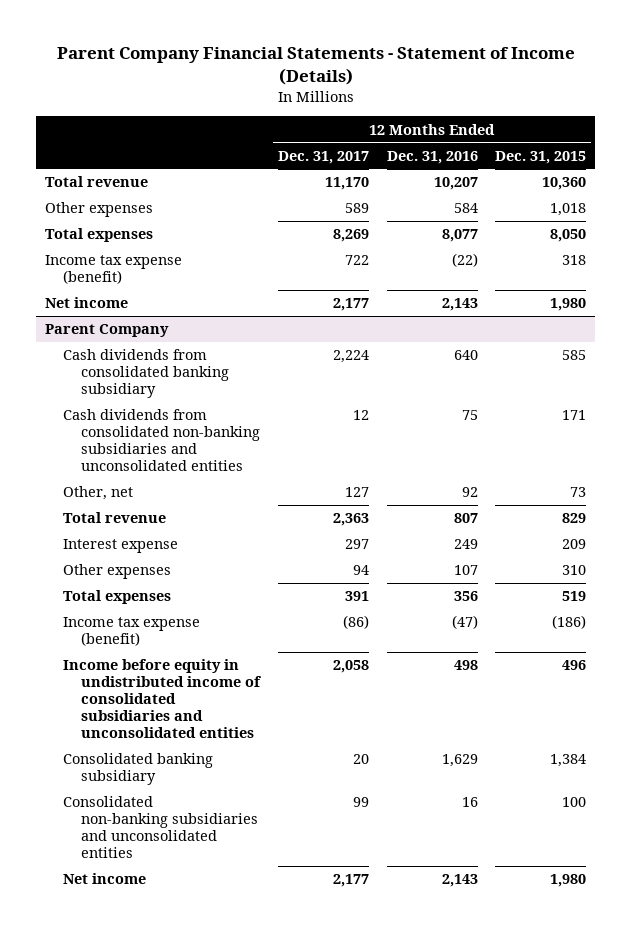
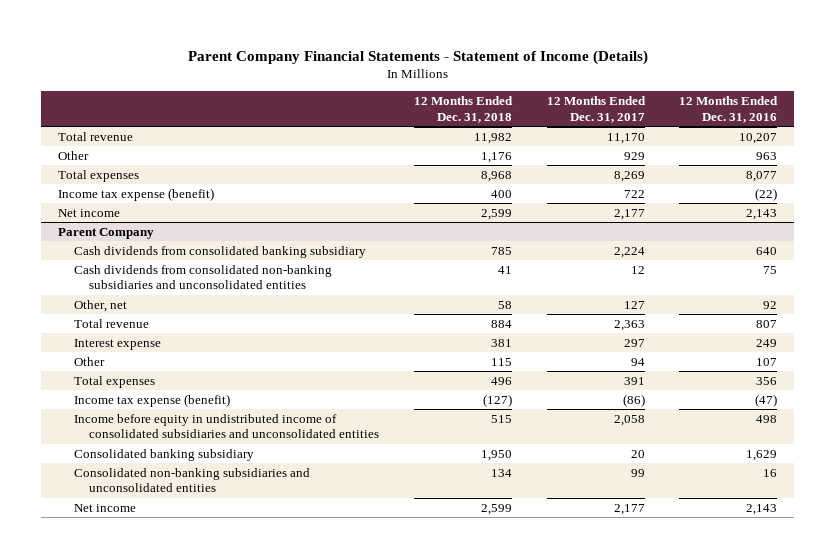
[495,150,587,164] Dec. 31, 2015 -> none
none -> [414,96,514,123] 12 Months Ended Dec. 31, 2018
[45,202,154,218] Other expenses -> [57,150,89,160] Other
[344,203,369,214] 589 -> [623,151,645,160] 929
[453,203,478,214] 584 -> [756,151,778,160] 963
[62,564,171,580] Other expenses -> [73,356,105,366] Other

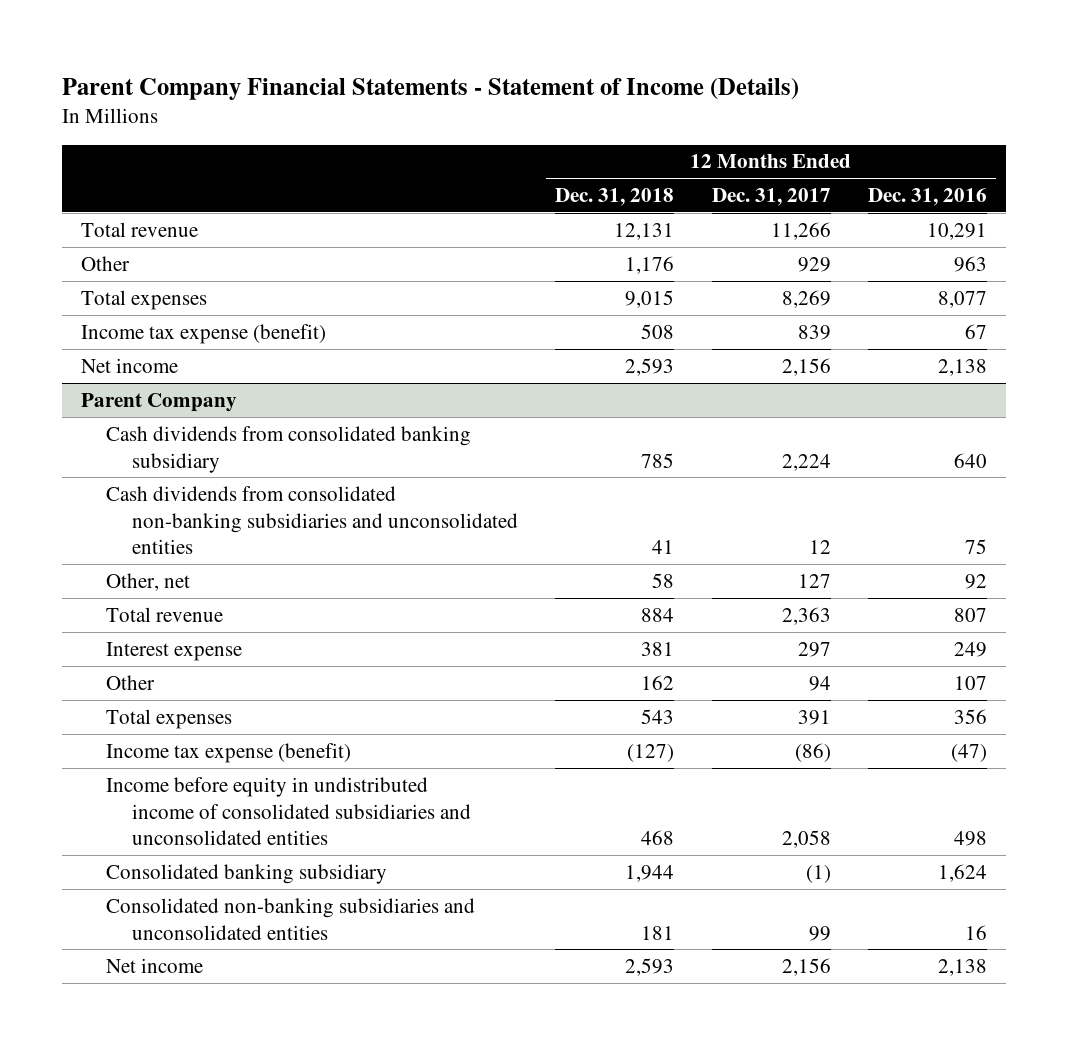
[474,132,513,144] 11,982 -> [614,222,675,240] 12,131
[606,132,645,144] 11,170 -> [770,221,831,240] 11,266
[739,132,778,144] 10,207 -> [926,222,987,240] 10,291
[481,170,513,182] 8,968 -> [625,289,675,308] 9,015
[491,189,513,198] 400 -> [641,323,675,339] 508
[623,189,645,198] 722 -> [797,324,831,340] 839
[755,187,778,201] (22) -> [964,323,987,339] 67
[481,208,513,220] 2,599 -> [625,357,675,376] 2,593
[613,208,645,220] 2,177 -> [781,357,831,376] 2,156
[746,208,778,220] 2,143 -> [937,358,987,376] 2,138
[491,357,513,366] 115 -> [641,674,675,690] 162
[491,376,513,385] 496 -> [641,708,675,724] 543
[491,414,513,423] 515 -> [641,830,675,846] 468
[481,449,513,461] 1,950 -> [625,864,675,882] 1,944
[630,449,645,458] 20 -> [805,864,831,883] (1)
[746,449,778,461] 1,629 -> [937,863,987,882] 1,624
[491,468,513,477] 134 -> [641,925,675,940] 181
[481,503,513,515] 2,599 -> [625,957,675,976] 2,593
[613,503,645,515] 2,177 -> [781,957,831,976] 2,156
[746,503,778,515] 2,143 -> [937,958,987,976] 2,138

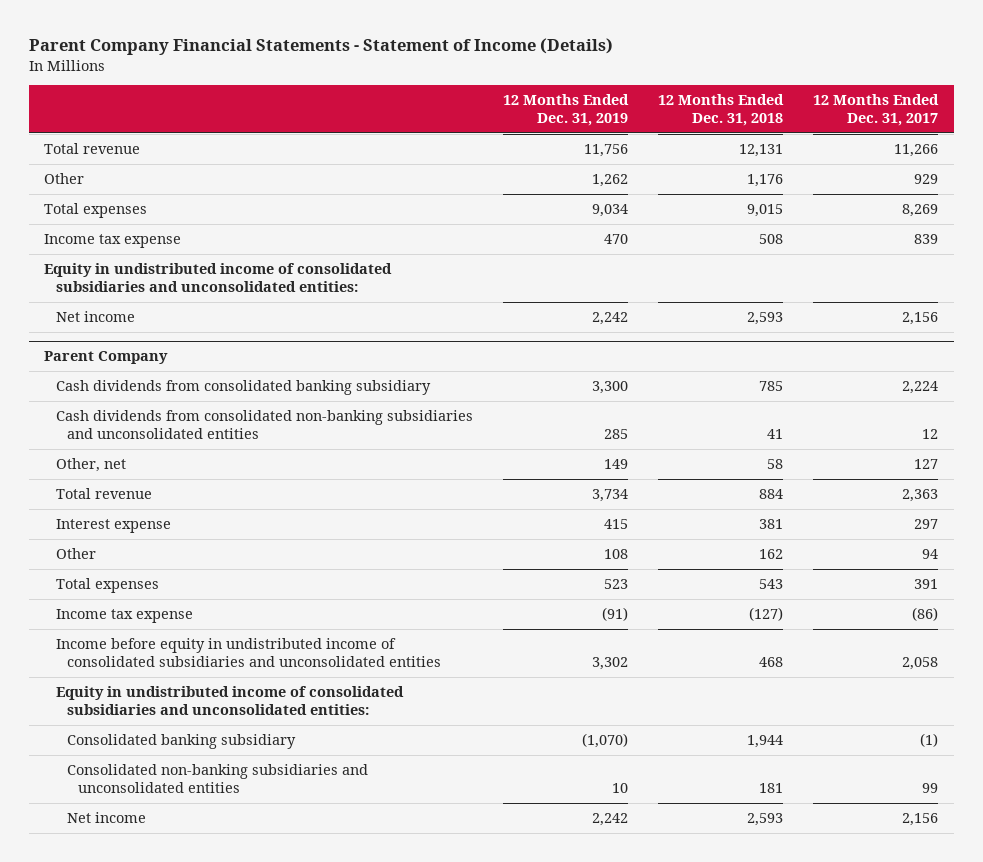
[867,187,987,206] Dec. 31, 2016 -> none
none -> [502,94,629,127] 12 Months Ended Dec. 31, 2019
[80,323,326,344] Income tax expense (benefit) -> [44,233,182,248] Income tax expense
none -> [44,262,393,293] Equity in undistributed income of consolidated subsidiaries and unconsolidated entities:
[106,742,352,763] Income tax expense (benefit) -> [55,608,193,623] Income tax expense
none -> [55,685,404,716] Equity in undistributed income of consolidated subsidiaries and unconsolidated entities:

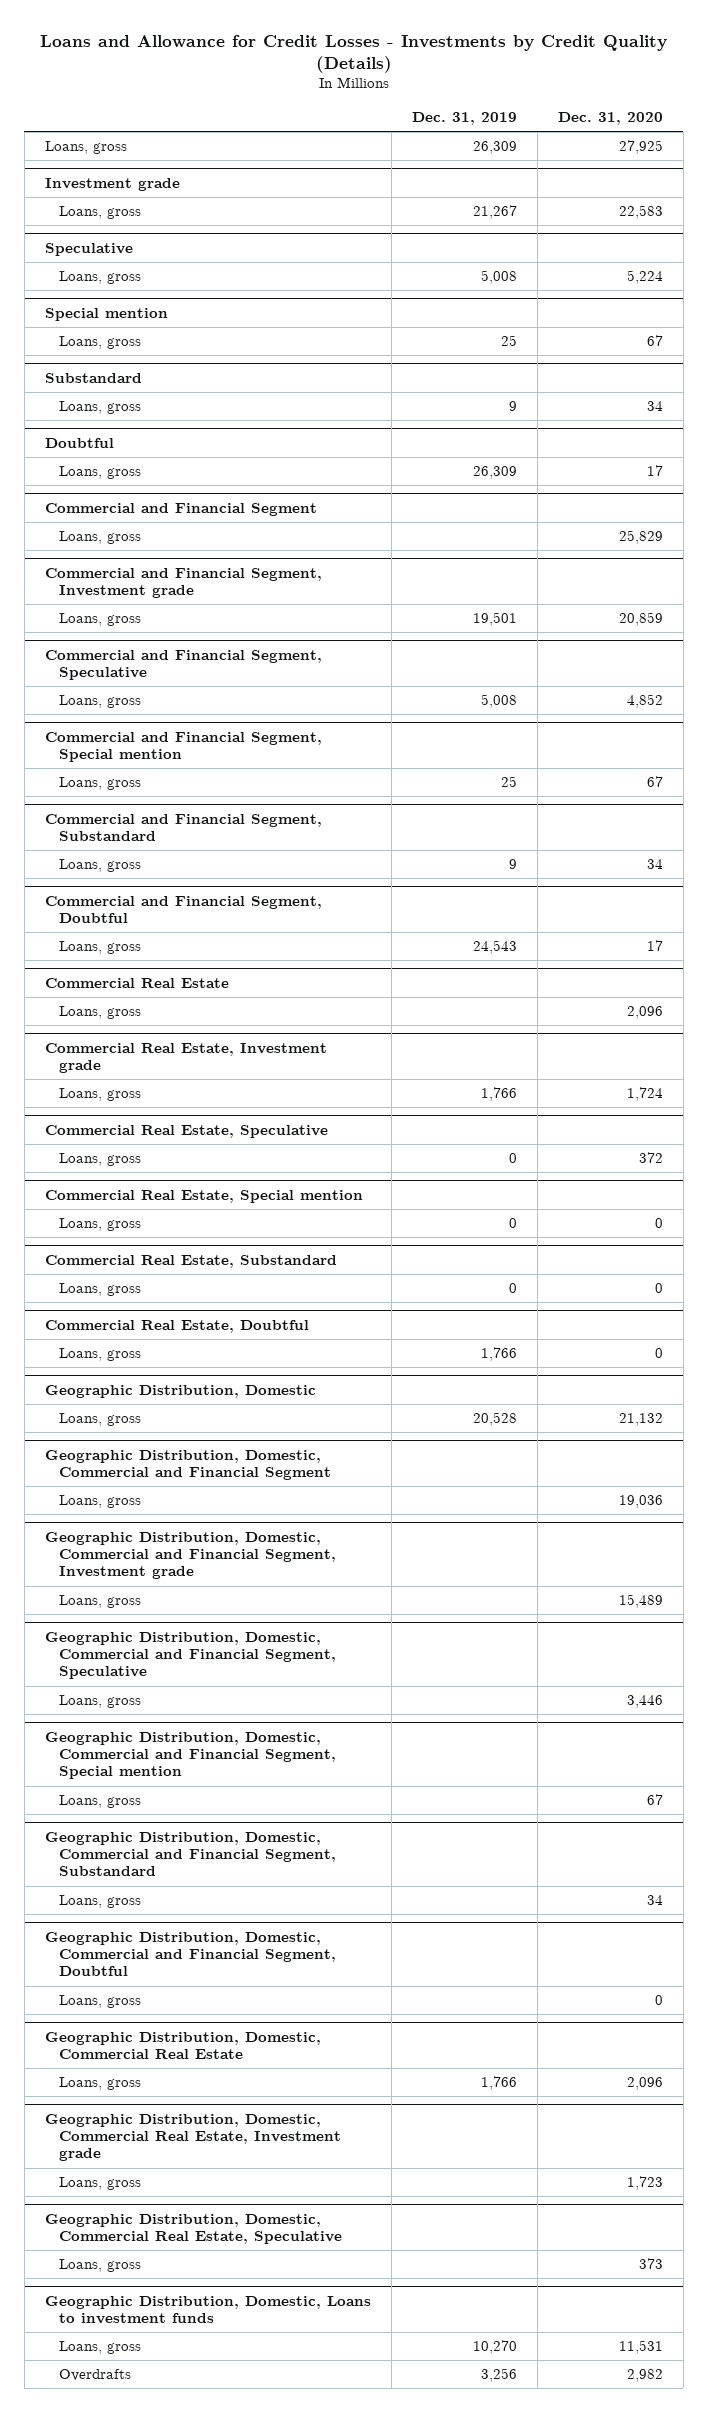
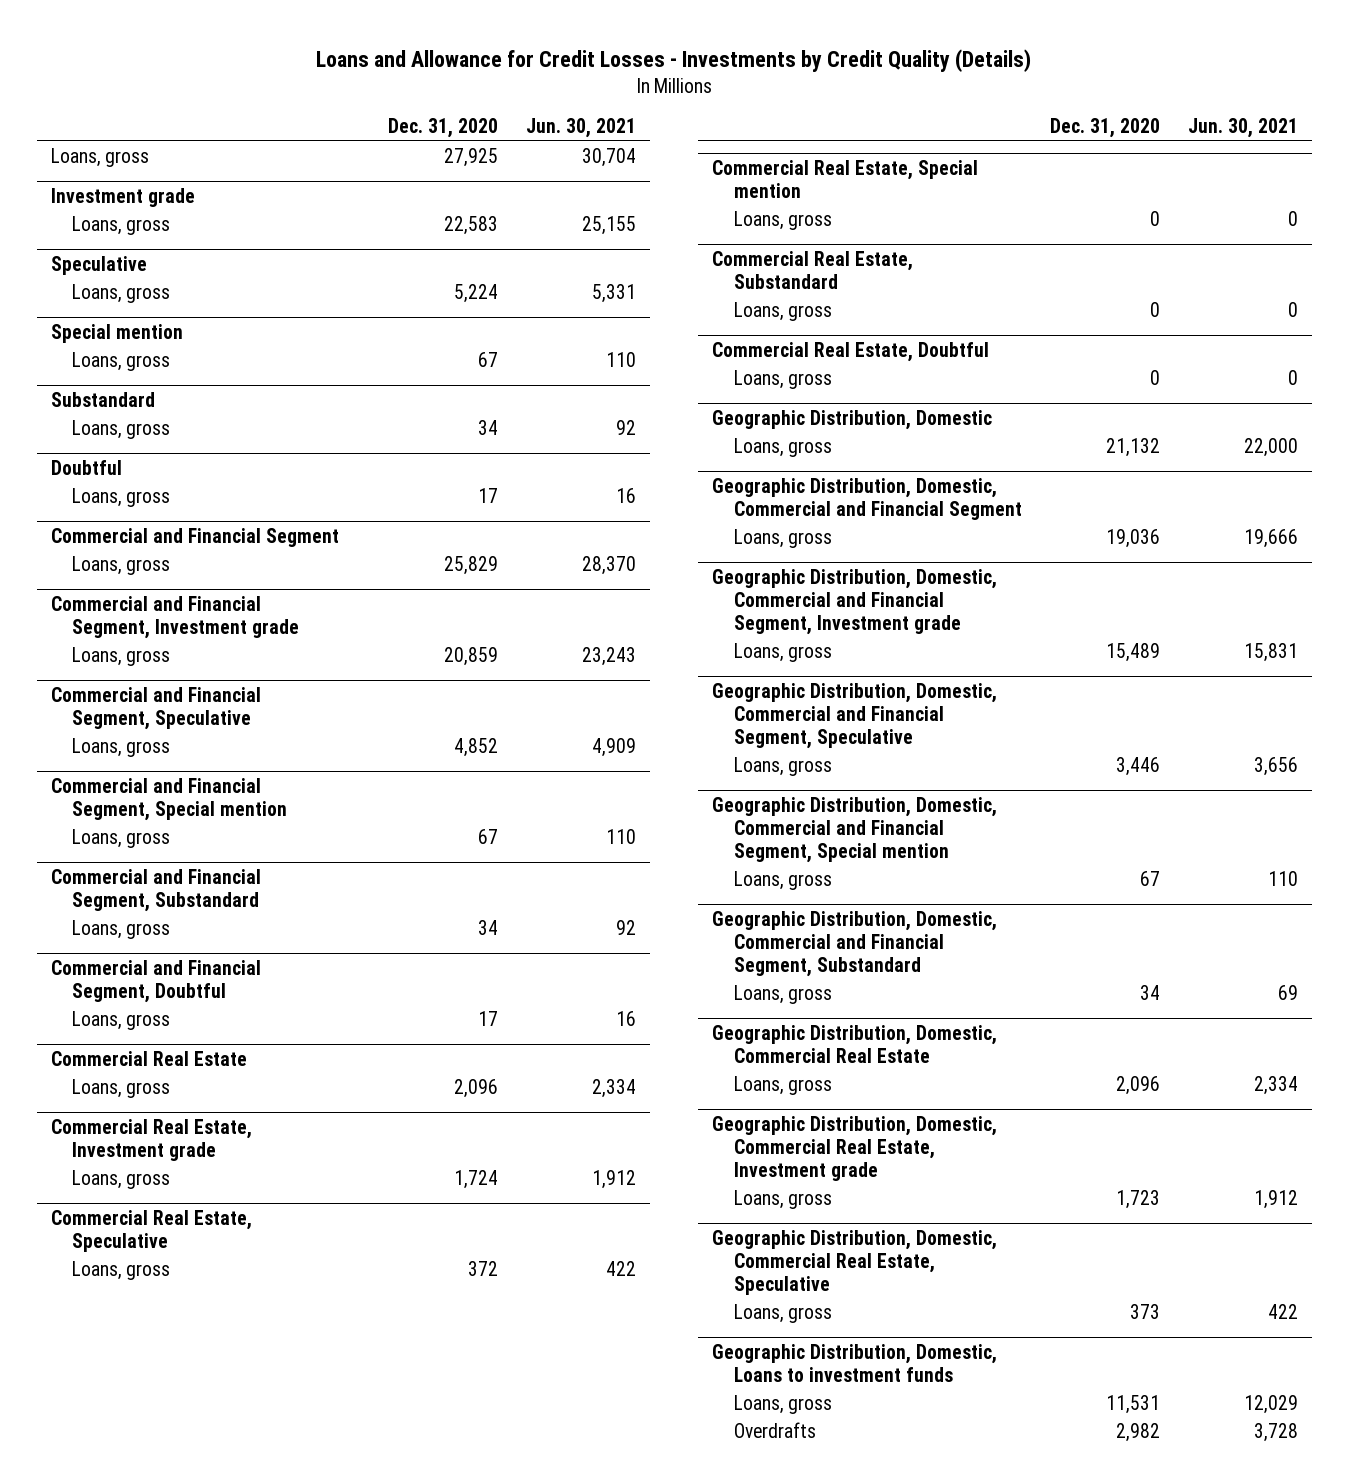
[411,111,517,125] Dec. 31, 2019 -> none
none -> [526,118,637,139] Jun. 30, 2021
[44,1931,336,1977] Geographic Distribution, Domestic, Commercial and Financial Segment, Doubtful -> none
[58,1995,141,2009] Loans, gross -> none

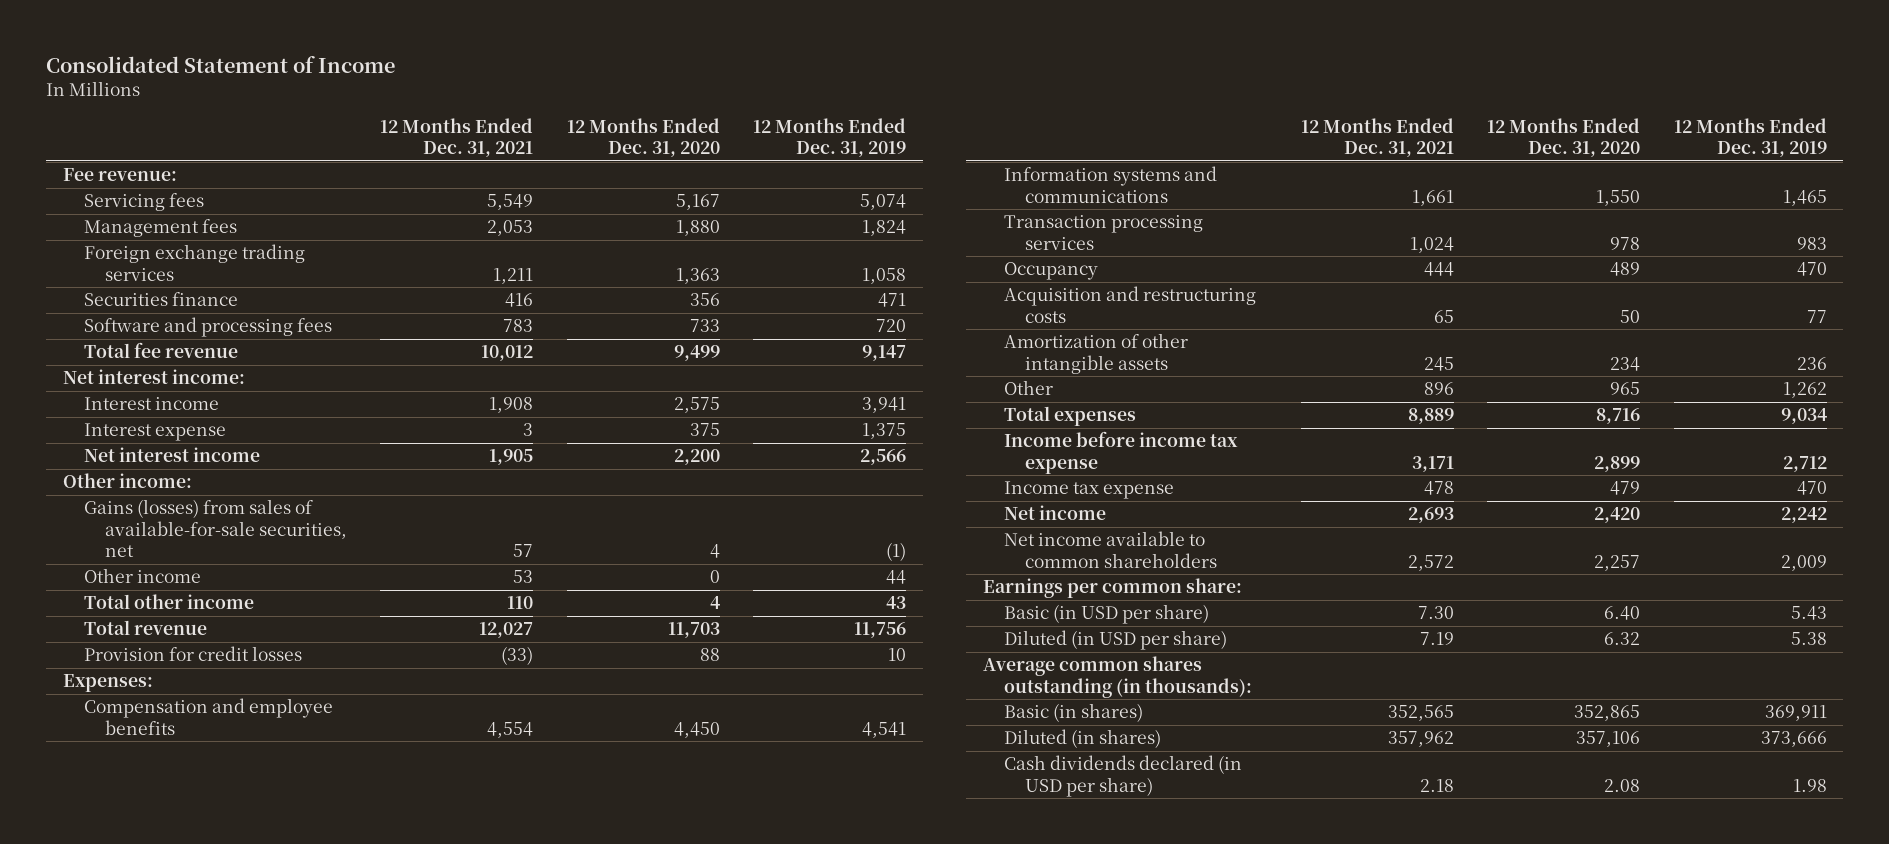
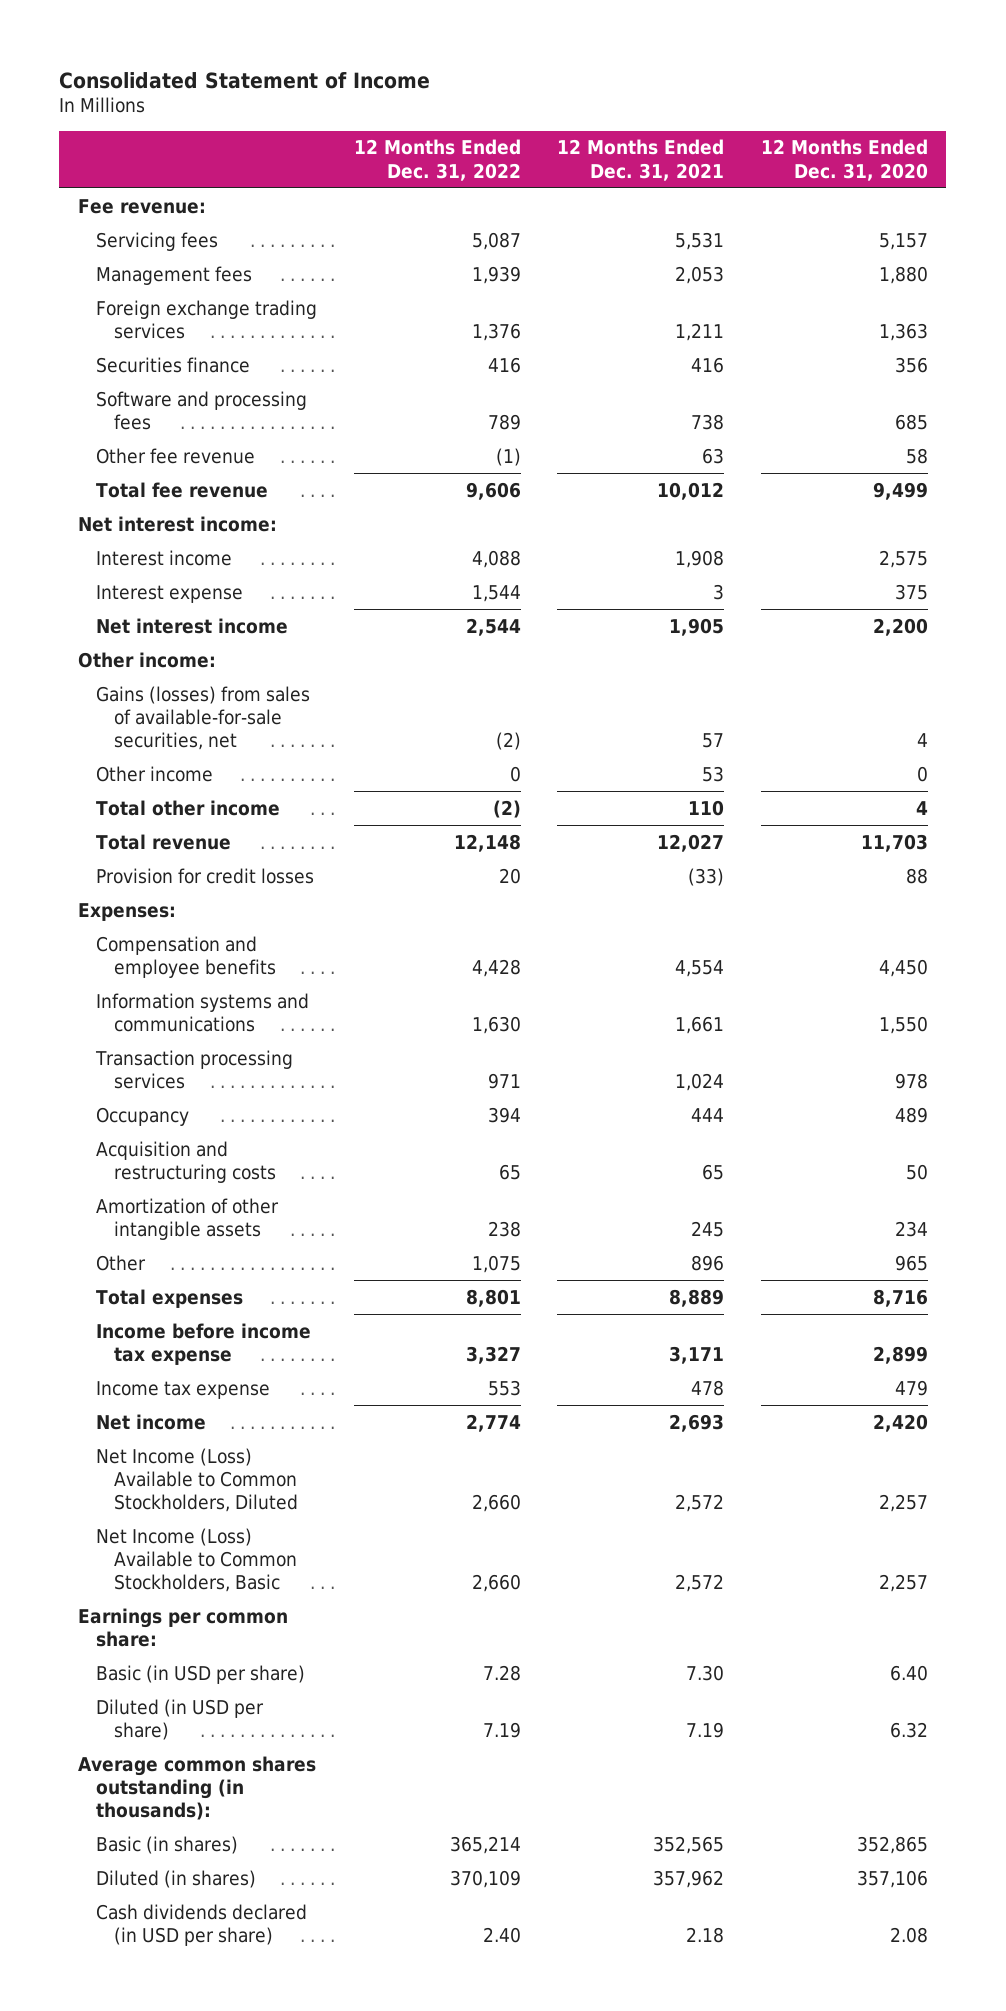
[753,117,907,157] 12 Months Ended Dec. 31, 2019 -> none
none -> [353,139,521,181] 12 Months Ended Dec. 31, 2022
[487,194,534,211] 5,549 -> [675,231,725,250] 5,531
[675,194,720,211] 5,167 -> [879,232,929,250] 5,157
[503,319,534,333] 783 -> [691,413,725,430] 738
[689,319,720,333] 733 -> [895,413,929,430] 685
none -> [95,447,255,464] Other fee revenue
none -> [95,1447,299,1512] Net Income (Loss) Available to Common Stockholders, Diluted
[1004,531,1218,568] Net income available to common shareholders -> [95,1527,298,1592] Net Income (Loss) Available to Common Stockholders, Basic

